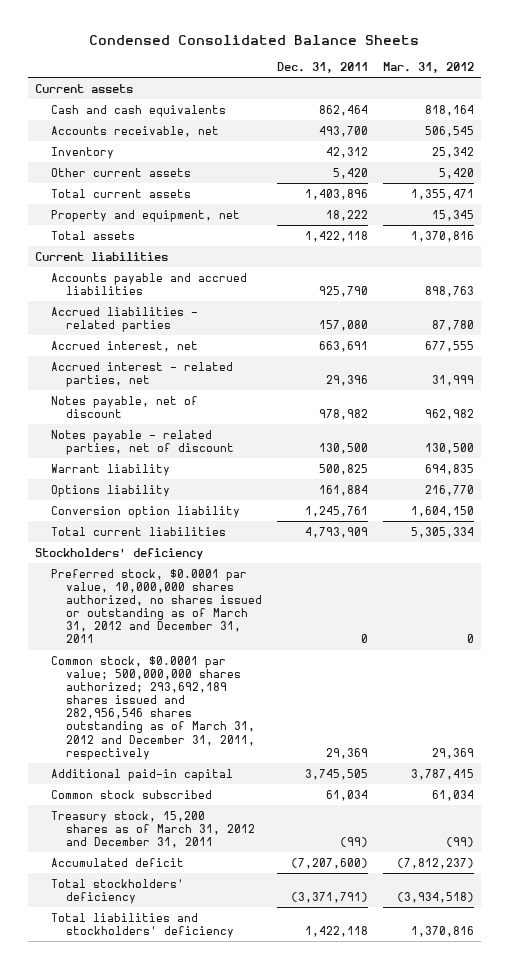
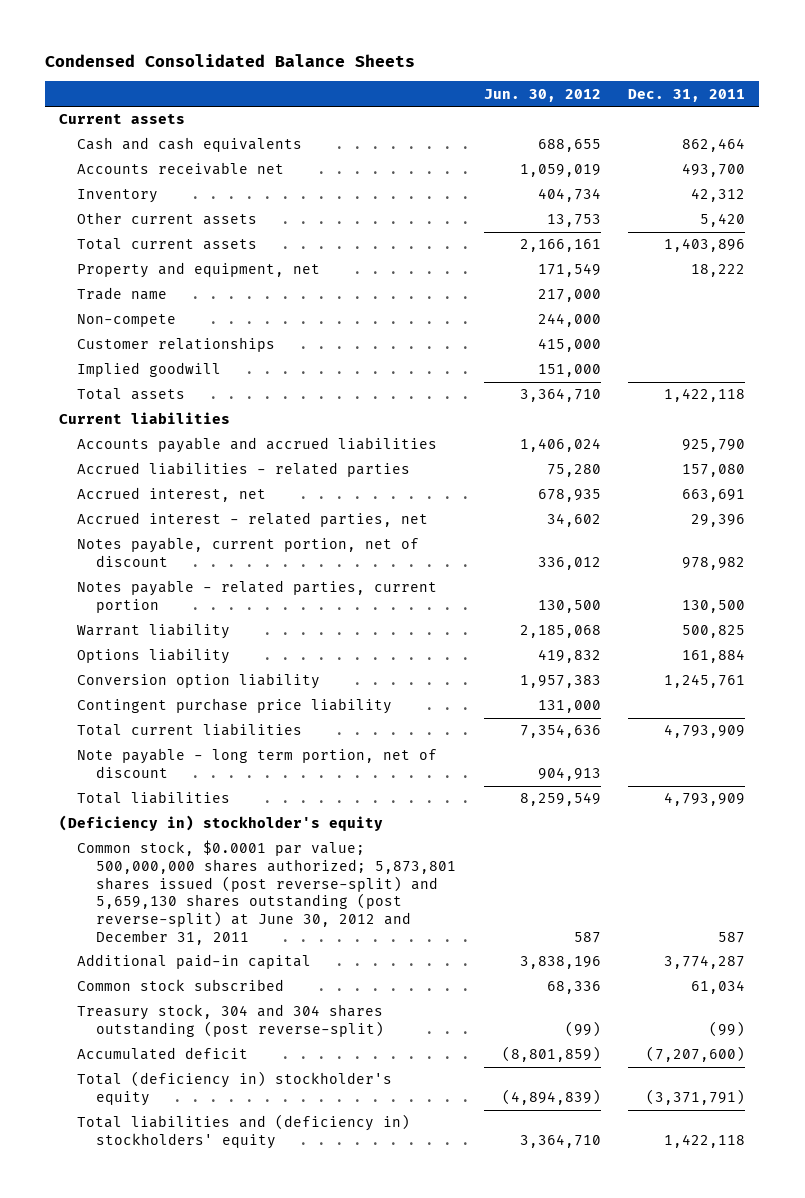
[382,62,474,74] Mar. 31, 2012 -> none
none -> [483,88,601,102] Jun. 30, 2012
[50,125,219,137] Accounts receivable, net -> [77,162,285,176] Accounts receivable net
none -> [77,287,168,301] Trade name
none -> [77,314,177,328] Non-compete
none -> [77,337,276,353] Customer relationships
none -> [77,362,222,378] Implied goodwill
[50,395,198,418] Notes payable, net of discount -> [77,537,420,568] Notes payable, current portion, net of discount
[50,429,235,455] Notes payable - related parties, net of discount -> [77,580,438,614] Notes payable - related parties, current portion
none -> [77,698,393,715] Contingent purchase price liability
[35,547,204,560] Stockholders' deficiency -> none
[50,568,263,644] Preferred stock, $0.0001 par value, 10,000,000 shares authorized, no shares issued or outstanding as of March 31, 2012 and December 31, 2011 -> none
none -> [77,748,438,779] Note payable - long term portion, net of discount
none -> [77,791,231,805] Total liabilities
none -> [59,815,384,832] (Deficiency in) stockholder's equity
[50,655,256,760] Common stock, $0.0001 par value; 500,000,000 shares authorized; 293,692,189 shares issued and 282,956,546 shares outstanding as of March 31, 2012 and December 31, 2011, respectively -> [77,840,456,945] Common stock, $0.0001 par value; 500,000,000 shares authorized; 5,873,801 shares issued (post reverse-split) and 5,659,130 shares outstanding (post reverse-split) at June 30, 2012 and December 31, 2011
[326,747,369,759] 29,369 -> [718,931,746,943] 587
[305,768,369,780] 3,745,505 -> [664,955,746,970] 3,774,287
[50,810,256,848] Treasury stock, 15,200 shares as of March 31, 2012 and December 31, 2011 -> none
none -> [77,1004,384,1038] Treasury stock, 304 and 304 shares outstanding (post reverse-split)
[50,878,184,904] Total stockholders' deficiency -> [77,1071,393,1107] Total (deficiency in) stockholder's equity
[50,912,235,938] Total liabilities and stockholders' deficiency -> [77,1114,411,1150] Total liabilities and (deficiency in) stockholders' equity

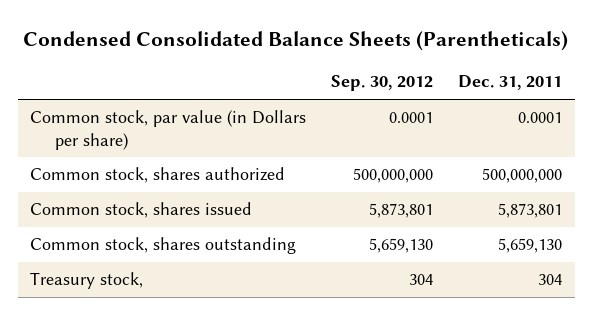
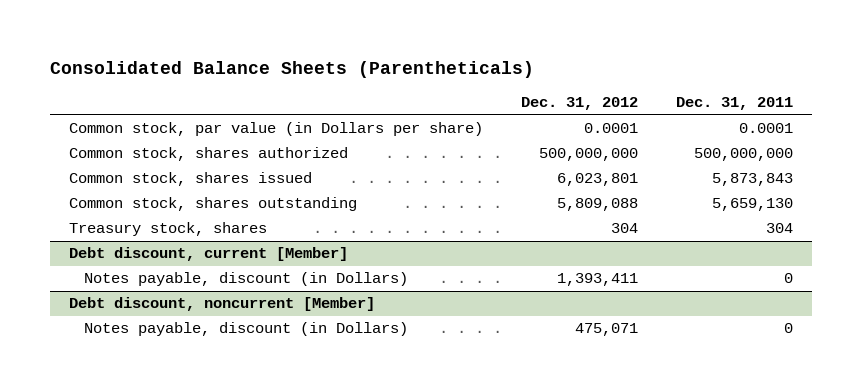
[23,30,569,51] Condensed Consolidated Balance Sheets (Parentheticals) -> [49,61,534,79] Consolidated Balance Sheets (Parentheticals)
[331,75,434,92] Sep. 30, 2012 -> none
none -> [521,97,639,111] Dec. 31, 2012
[498,203,563,219] 5,873,801 -> [712,173,794,187] 5,873,843
[30,272,144,290] Treasury stock, -> [68,222,267,237] Treasury stock, shares
none -> [68,247,348,262] Debt discount, current [Member]
none -> [83,272,408,287] Notes payable, discount (in Dollars)
none -> [68,297,375,312] Debt discount, noncurrent [Member]
none -> [83,322,408,337] Notes payable, discount (in Dollars)

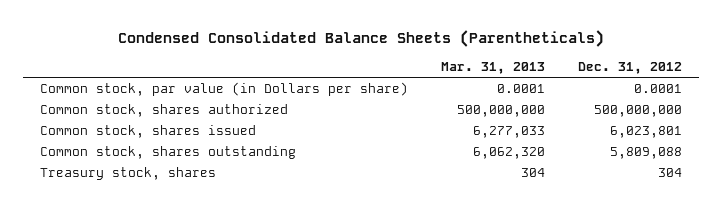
[49,61,534,79] Consolidated Balance Sheets (Parentheticals) -> [118,30,605,48] Condensed Consolidated Balance Sheets (Parentheticals)
[676,97,794,111] Dec. 31, 2011 -> none
none -> [441,62,546,75] Mar. 31, 2013
[68,247,348,262] Debt discount, current [Member] -> none
[83,272,408,287] Notes payable, discount (in Dollars) -> none
[68,297,375,312] Debt discount, noncurrent [Member] -> none
[83,322,408,337] Notes payable, discount (in Dollars) -> none

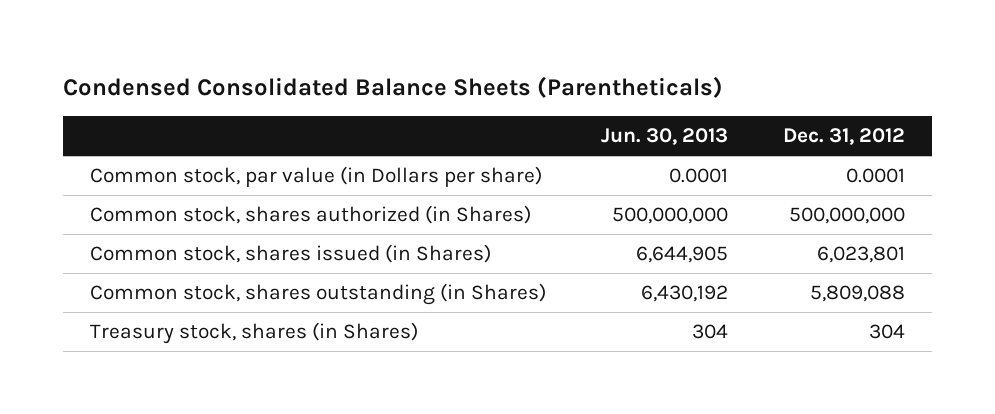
[441,62,546,75] Mar. 31, 2013 -> none
none -> [601,128,729,146] Jun. 30, 2013
[39,104,288,118] Common stock, shares authorized -> [90,205,532,225] Common stock, shares authorized (in Shares)
[39,125,256,139] Common stock, shares issued -> [90,244,492,264] Common stock, shares issued (in Shares)
[39,146,296,160] Common stock, shares outstanding -> [90,283,547,306] Common stock, shares outstanding (in Shares)
[39,167,216,181] Treasury stock, shares -> [90,322,419,345] Treasury stock, shares (in Shares)

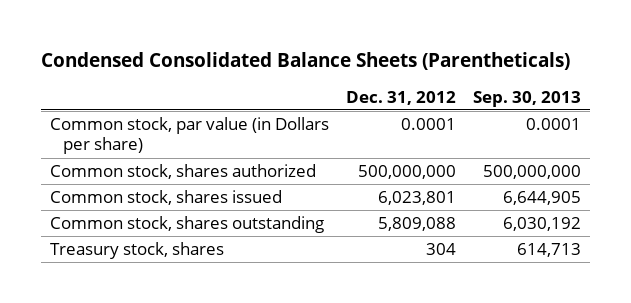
[601,128,729,146] Jun. 30, 2013 -> none
none -> [473,90,582,107] Sep. 30, 2013
[90,205,532,225] Common stock, shares authorized (in Shares) -> [49,164,316,180] Common stock, shares authorized
[90,244,492,264] Common stock, shares issued (in Shares) -> [49,190,282,206] Common stock, shares issued
[90,283,547,306] Common stock, shares outstanding (in Shares) -> [49,216,324,234] Common stock, shares outstanding
[90,322,419,345] Treasury stock, shares (in Shares) -> [49,242,224,260] Treasury stock, shares

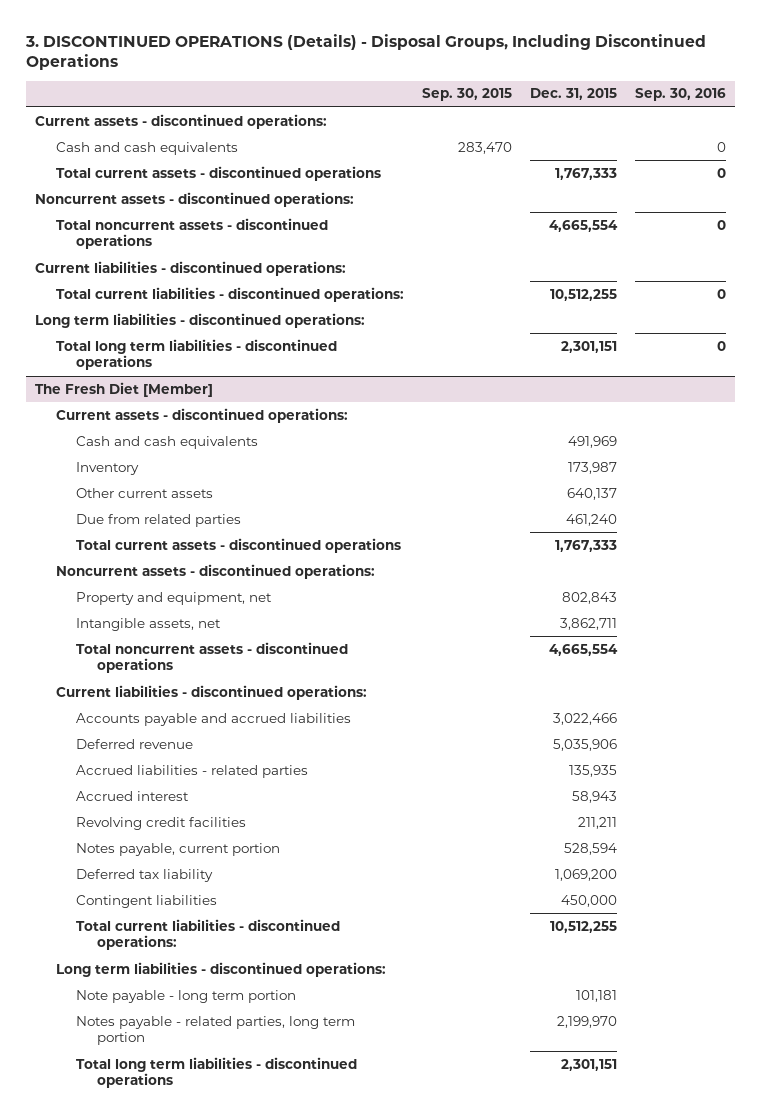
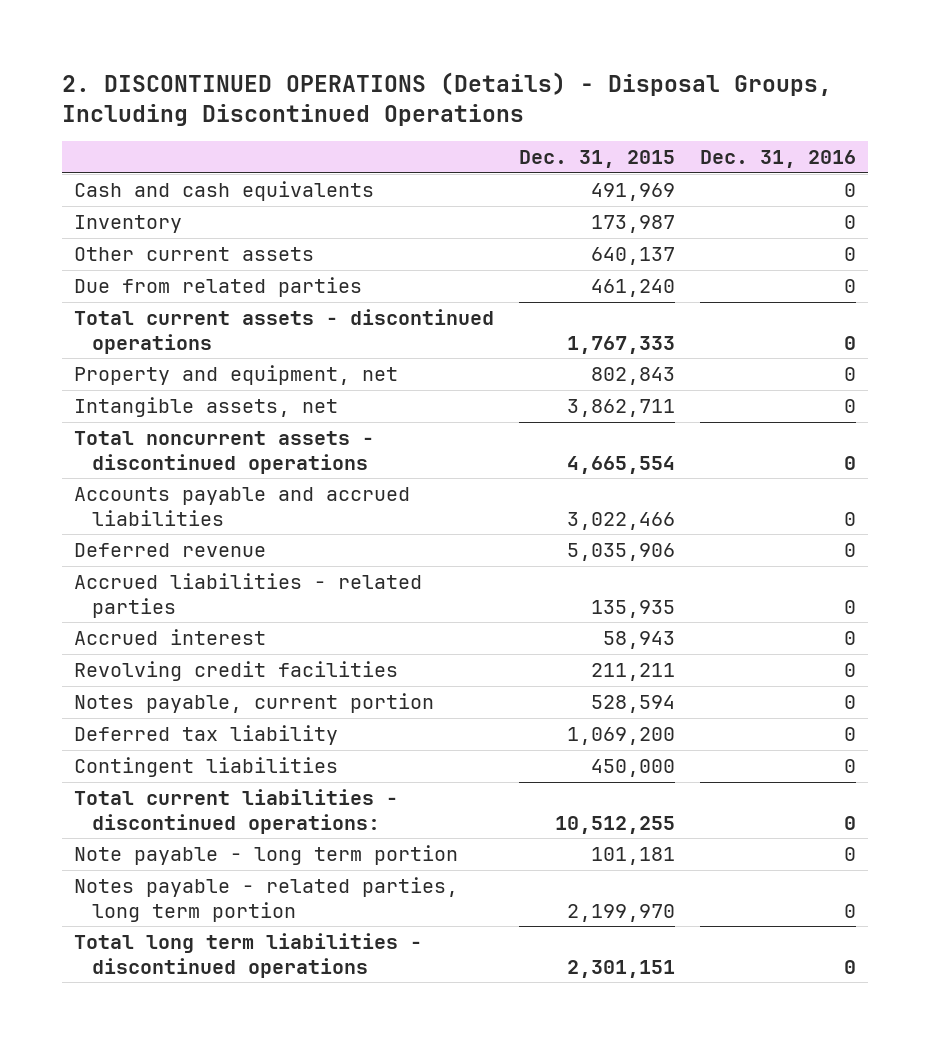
[25,33,707,71] 3. DISCONTINUED OPERATIONS (Details) - Disposal Groups, Including Discontinued Operations -> [61,71,832,126] 2. DISCONTINUED OPERATIONS (Details) - Disposal Groups, Including Discontinued Operations
[421,88,512,102] Sep. 30, 2015 -> none
[634,88,726,102] Sep. 30, 2016 -> none
none -> [699,149,856,168] Dec. 31, 2016
[35,113,328,129] Current assets - discontinued operations: -> none
[55,141,238,155] Cash and cash equivalents -> none
[55,165,381,181] Total current assets - discontinued operations -> none
[35,191,355,207] Noncurrent assets - discontinued operations: -> none
[55,217,328,250] Total noncurrent assets - discontinued operations -> none
[35,260,347,276] Current liabilities - discontinued operations: -> none
[55,286,404,302] Total current liabilities - discontinued operations: -> none
[35,312,366,328] Long term liabilities - discontinued operations: -> none
[55,338,337,371] Total long term liabilities - discontinued operations -> none
[35,381,214,397] The Fresh Diet [Member] -> none
[55,407,348,423] Current assets - discontinued operations: -> none
[55,563,375,579] Noncurrent assets - discontinued operations: -> none
[55,684,367,700] Current liabilities - discontinued operations: -> none
[55,961,386,977] Long term liabilities - discontinued operations: -> none

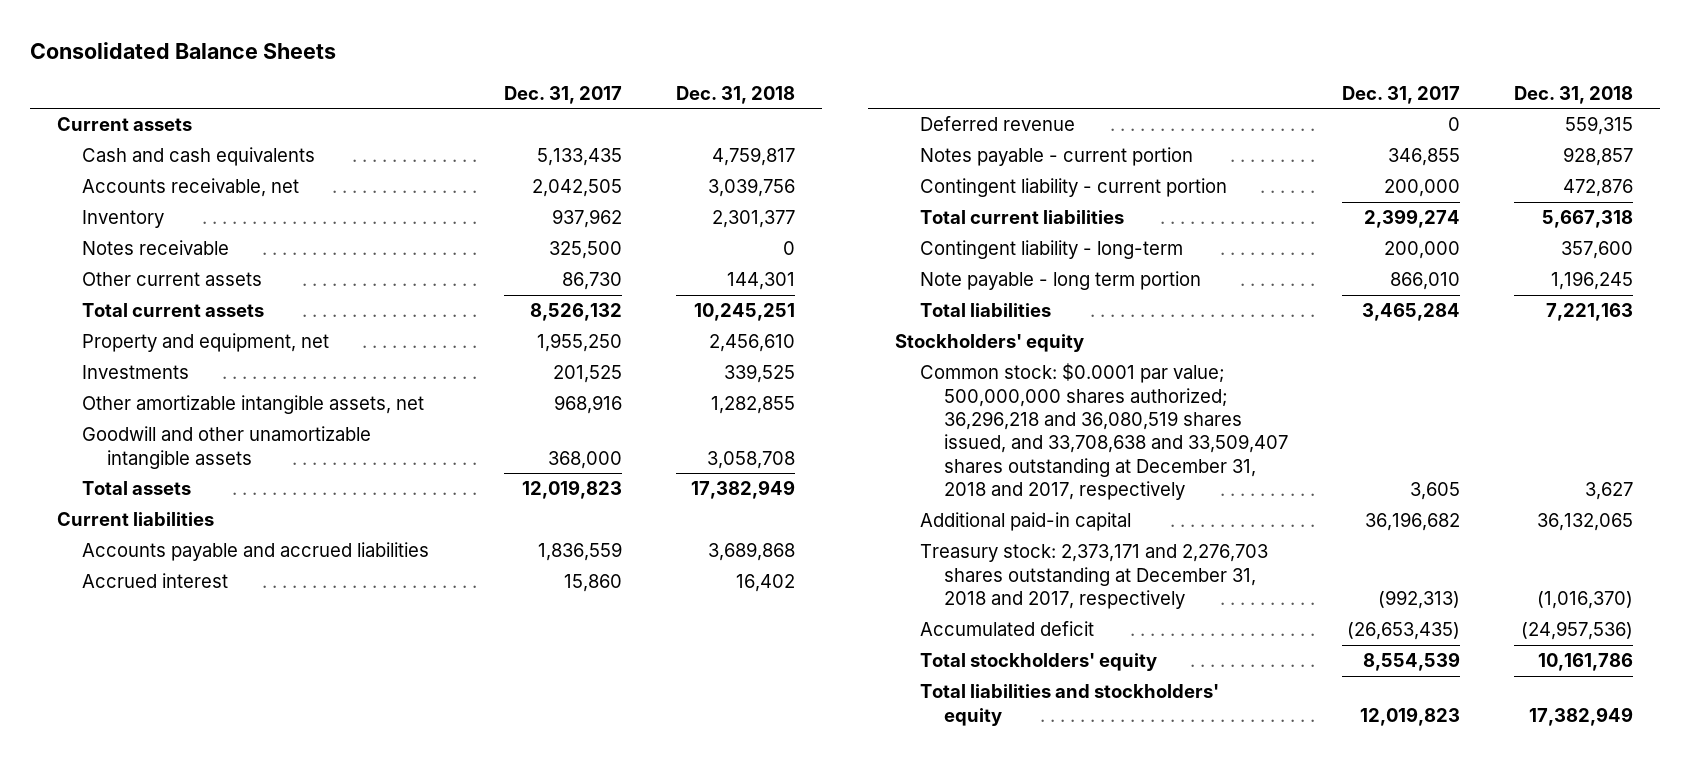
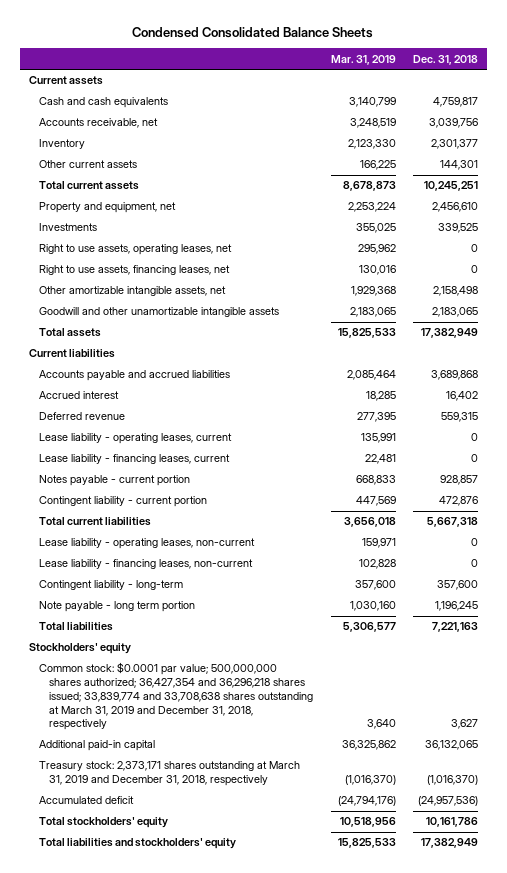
[30,41,337,59] Consolidated Balance Sheets -> [132,27,374,39] Condensed Consolidated Balance Sheets
[504,85,623,104] Dec. 31, 2017 -> none
none -> [330,54,396,65] Mar. 31, 2019
[81,240,229,256] Notes receivable -> none
none -> [38,244,232,256] Right to use assets, operating leases, net
none -> [38,265,230,276] Right to use assets, financing leases, net
[710,396,795,415] 1,282,855 -> [433,286,479,297] 2,158,498
[706,450,795,469] 3,058,708 -> [432,307,479,318] 2,183,065
none -> [38,433,232,445] Lease liability - operating leases, current
none -> [38,454,230,465] Lease liability - financing leases, current
none -> [38,538,255,550] Lease liability - operating leases, non-current
none -> [38,559,253,570] Lease liability - financing leases, non-current
[919,363,1289,500] Common stock: $0.0001 par value; 500,000,000 shares authorized; 36,296,218 and 36,080,519 shares issued, and 33,708,638 and 33,509,407 shares outstanding at December 31, 2018 and 2017, respectively -> [38,662,314,731] Common stock: $0.0001 par value; 500,000,000 shares authorized; 36,427,354 and 36,296,218 shares issued; 33,839,774 and 33,708,638 shares outstanding at March 31, 2019 and December 31, 2018, respectively
[919,544,1268,609] Treasury stock: 2,373,171 and 2,276,703 shares outstanding at December 31, 2018 and 2017, respectively -> [38,761,300,787] Treasury stock: 2,373,171 shares outstanding at March 31, 2019 and December 31, 2018, respectively

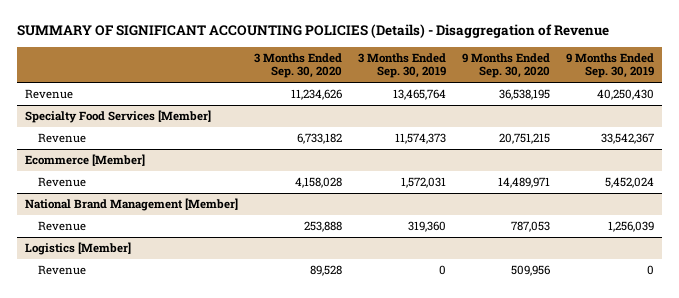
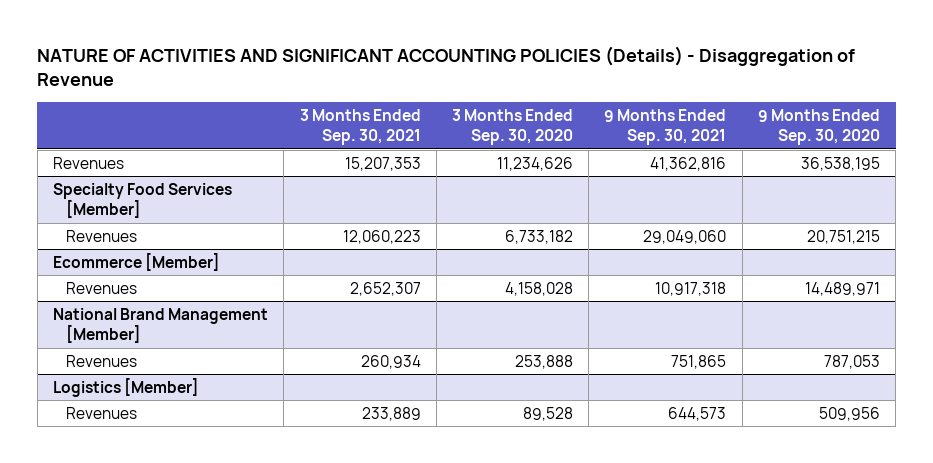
[16,23,609,38] SUMMARY OF SIGNIFICANT ACCOUNTING POLICIES (Details) - Disaggregation of Revenue -> [37,45,856,87] NATURE OF ACTIVITIES AND SIGNIFICANT ACCOUNTING POLICIES (Details) - Disaggregation of Revenue
[357,52,446,79] 3 Months Ended Sep. 30, 2019 -> none
[566,52,655,79] 9 Months Ended Sep. 30, 2019 -> none
none -> [299,108,421,146] 3 Months Ended Sep. 30, 2021
none -> [604,108,727,146] 9 Months Ended Sep. 30, 2021
[24,89,73,100] Revenue -> [53,156,125,169] Revenues
[38,133,87,144] Revenue -> [65,229,137,242] Revenues
[38,177,87,188] Revenue -> [65,281,137,294] Revenues
[38,221,87,232] Revenue -> [65,354,137,367] Revenues
[38,265,87,276] Revenue -> [65,406,137,419] Revenues

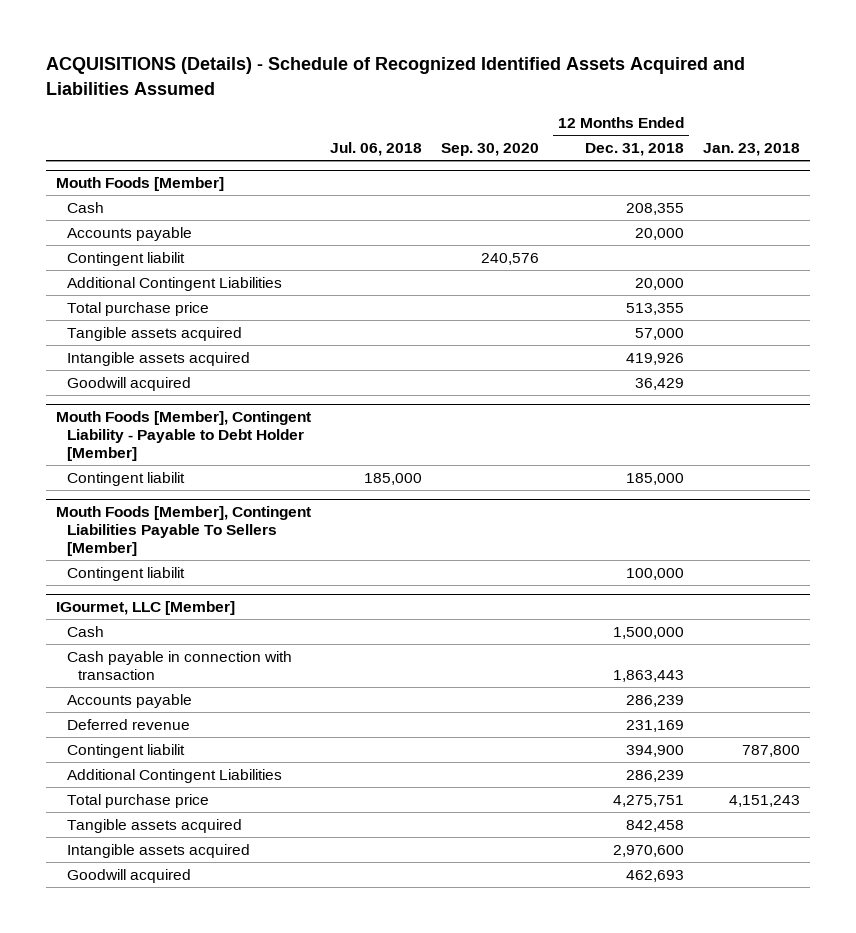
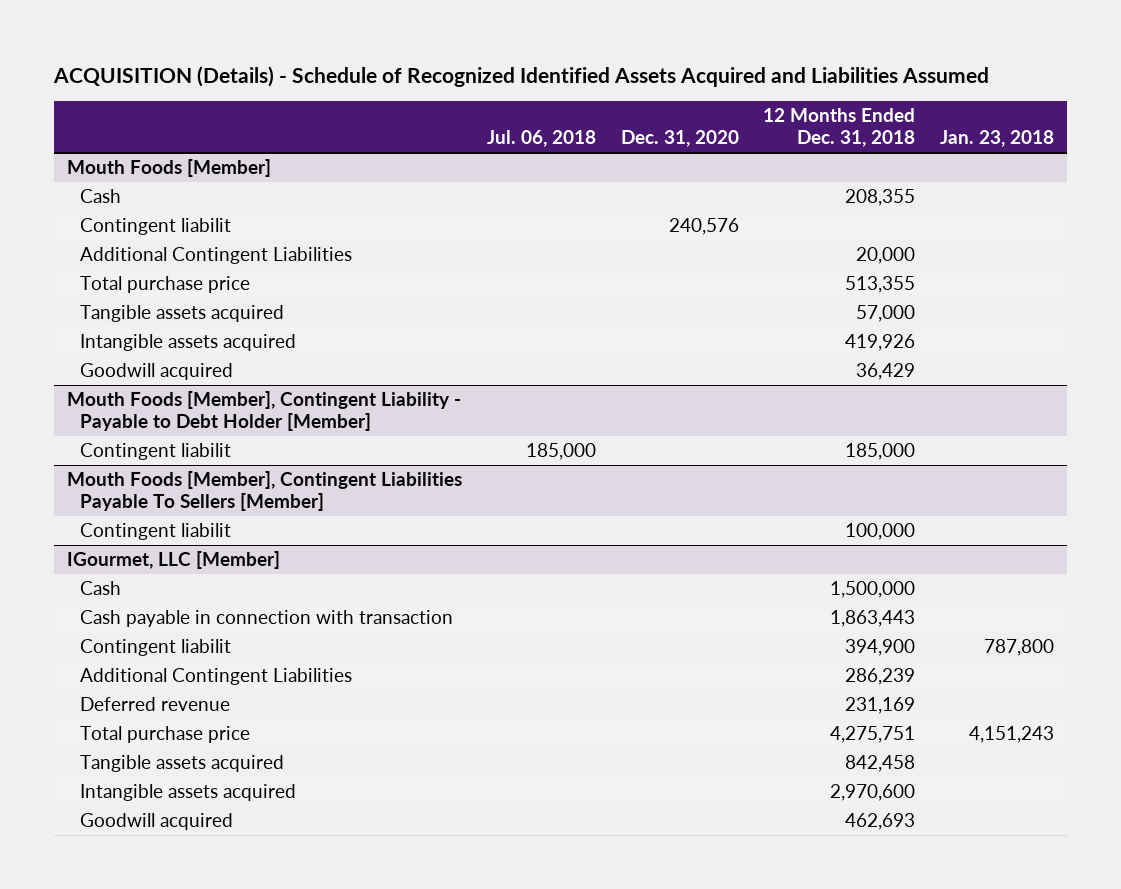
[45,57,745,95] ACQUISITIONS (Details) - Schedule of Recognized Identified Assets Acquired and Liabilities Assumed -> [53,65,990,87] ACQUISITION (Details) - Schedule of Recognized Identified Assets Acquired and Liabilities Assumed
[440,143,539,157] Sep. 30, 2020 -> none
none -> [620,130,739,148] Dec. 31, 2020
[66,226,192,241] Accounts payable -> none
[66,693,192,708] Accounts payable -> none
[66,718,190,730] Deferred revenue -> [80,696,231,711] Deferred revenue

